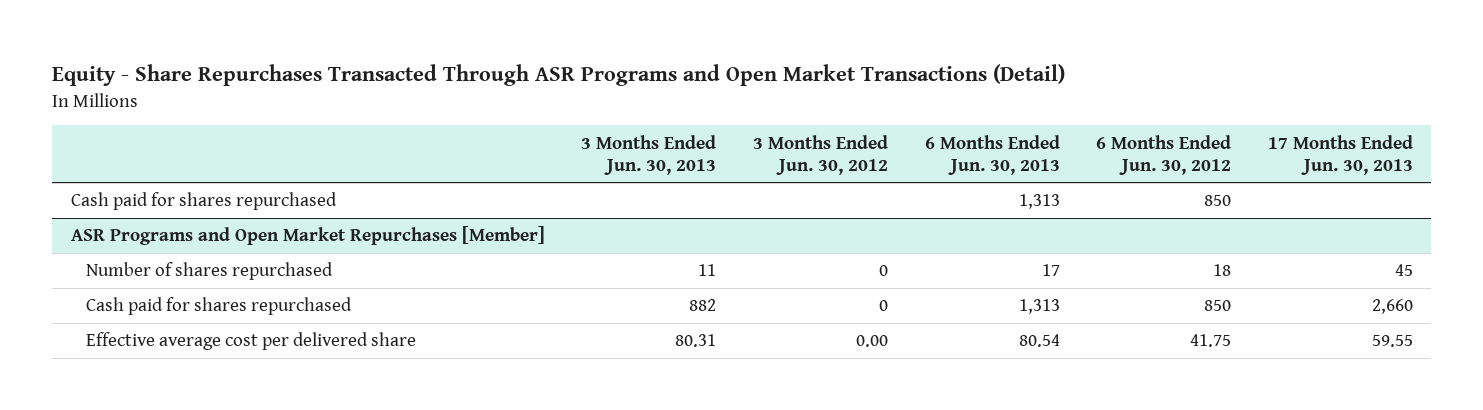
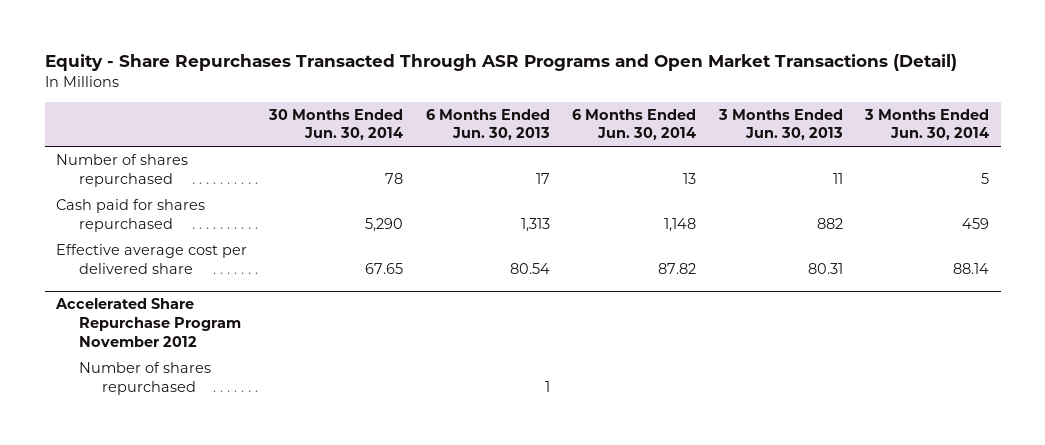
[752,134,888,175] 3 Months Ended Jun. 30, 2012 -> none
[1096,134,1232,175] 6 Months Ended Jun. 30, 2012 -> none
[1267,134,1413,175] 17 Months Ended Jun. 30, 2013 -> none
none -> [268,108,404,141] 30 Months Ended Jun. 30, 2014
none -> [572,108,697,141] 6 Months Ended Jun. 30, 2014
none -> [864,108,990,141] 3 Months Ended Jun. 30, 2014
[70,192,337,211] Cash paid for shares repurchased -> none
[70,226,545,246] ASR Programs and Open Market Repurchases [Member] -> none
none -> [54,298,242,348] Accelerated Share Repurchase Program November 2012
none -> [79,361,212,395] Number of shares repurchased

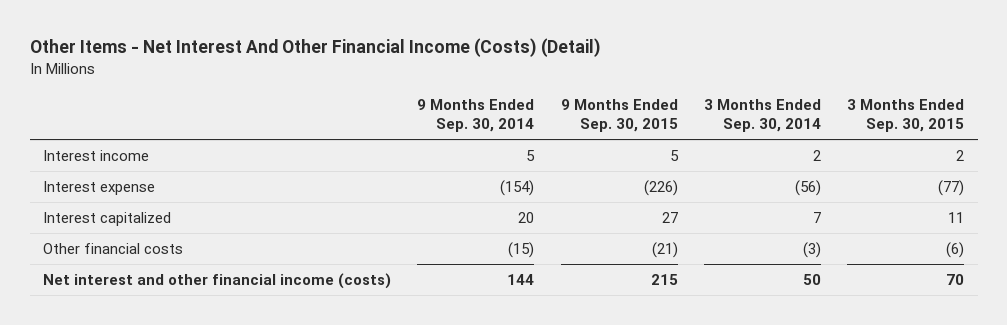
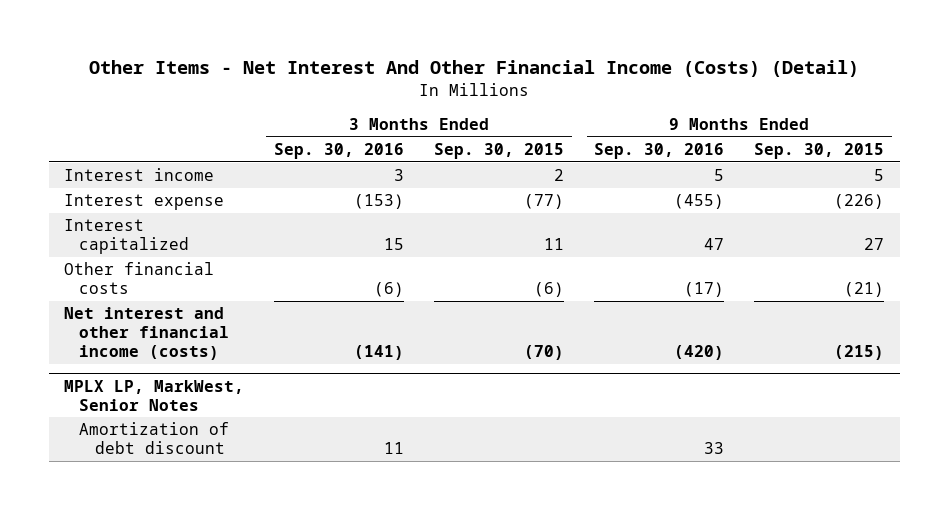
[417,98,535,133] 9 Months Ended Sep. 30, 2014 -> none
[704,98,822,133] 3 Months Ended Sep. 30, 2014 -> none
none -> [273,143,404,160] Sep. 30, 2016
none -> [594,143,725,160] Sep. 30, 2016
[650,273,678,285] 215 -> [834,344,885,360] (215)
[946,273,965,285] 70 -> [524,344,565,360] (70)
none -> [63,379,244,411] MPLX LP, MarkWest, Senior Notes
none -> [79,422,230,455] Amortization of debt discount

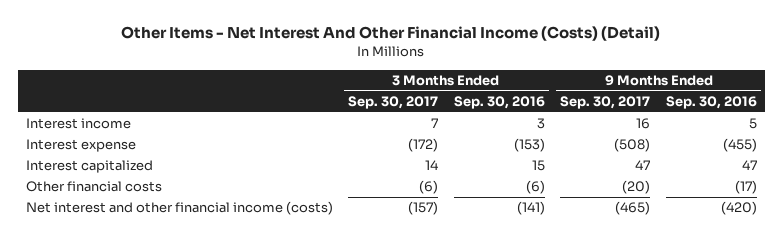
[434,143,565,160] Sep. 30, 2015 -> none
[754,143,885,160] Sep. 30, 2015 -> none
none -> [348,95,439,109] Sep. 30, 2017
none -> [560,95,651,109] Sep. 30, 2017
[63,379,244,411] MPLX LP, MarkWest, Senior Notes -> none
[79,422,230,455] Amortization of debt discount -> none

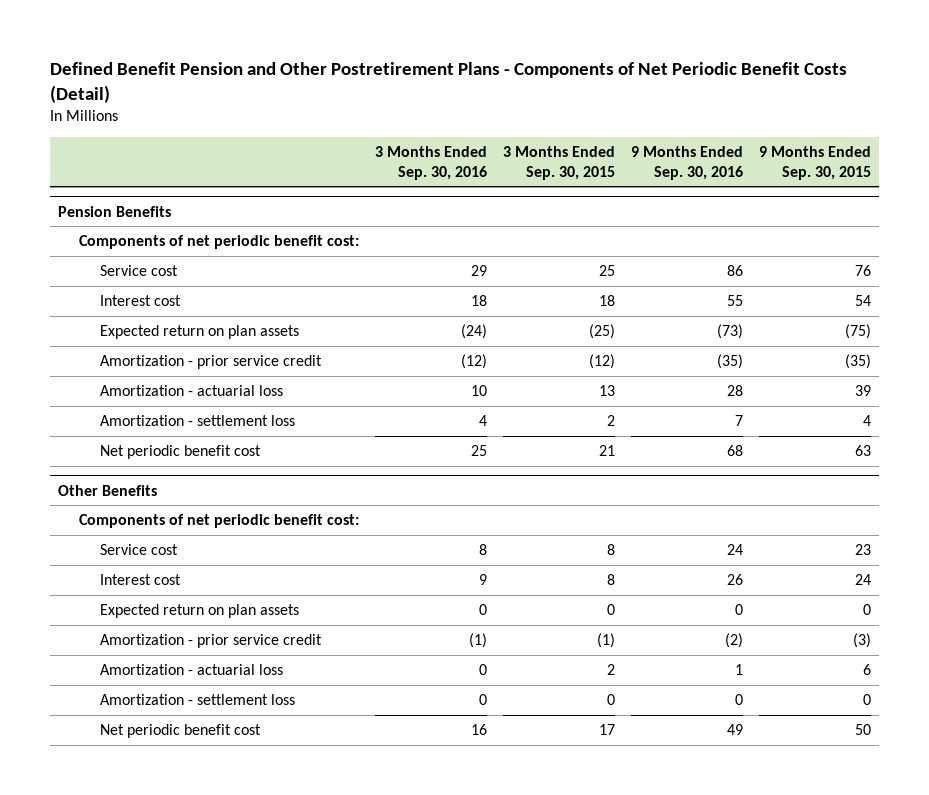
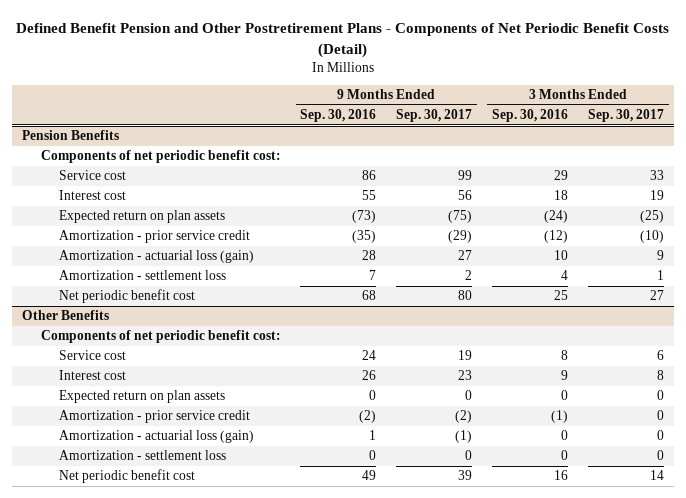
[502,146,615,180] 3 Months Ended Sep. 30, 2015 -> none
[758,146,871,180] 9 Months Ended Sep. 30, 2015 -> none
none -> [396,109,473,123] Sep. 30, 2017
none -> [588,109,665,123] Sep. 30, 2017
[99,384,283,396] Amortization - actuarial loss -> [58,250,254,264] Amortization - actuarial loss (gain)
[99,663,283,675] Amortization - actuarial loss -> [58,430,254,444] Amortization - actuarial loss (gain)

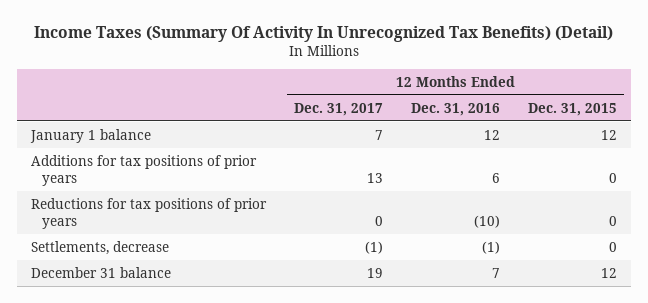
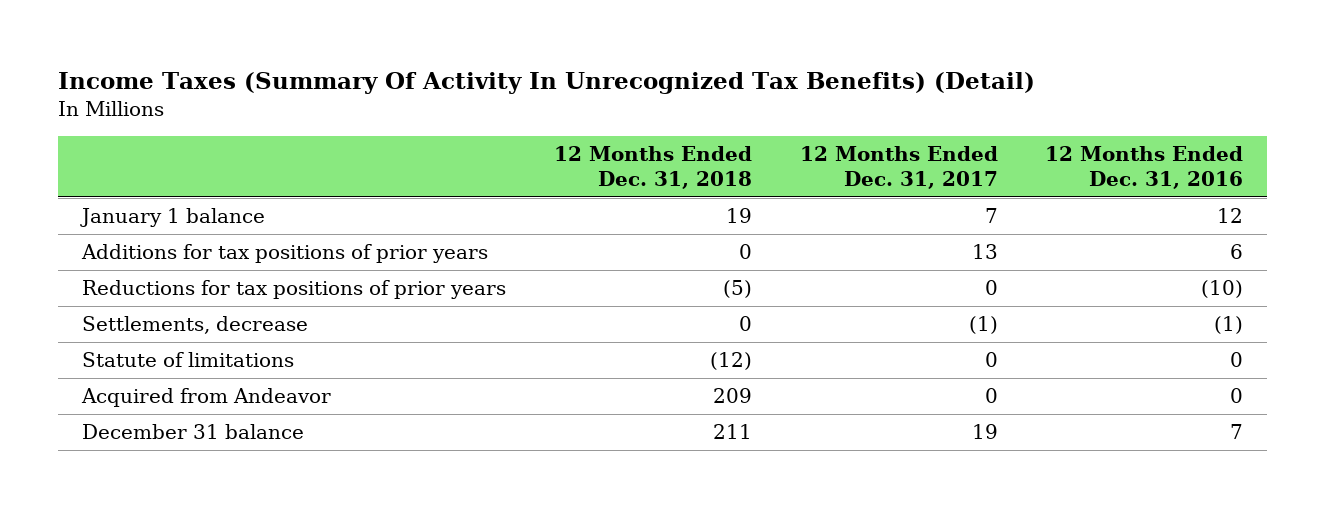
[528,102,618,116] Dec. 31, 2015 -> none
none -> [553,145,752,190] 12 Months Ended Dec. 31, 2018
none -> [82,352,295,368] Statute of limitations
none -> [81,388,332,408] Acquired from Andeavor

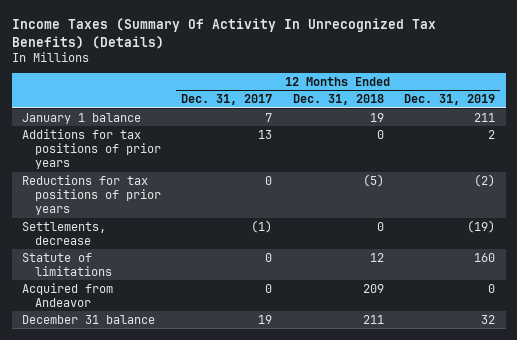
[58,72,1036,95] Income Taxes (Summary Of Activity In Unrecognized Tax Benefits) (Detail) -> [11,18,436,49] Income Taxes (Summary Of Activity In Unrecognized Tax Benefits) (Details)
[1045,145,1244,190] 12 Months Ended Dec. 31, 2016 -> none
none -> [404,94,496,106] Dec. 31, 2019
[709,352,752,371] (12) -> [369,252,384,262] 12

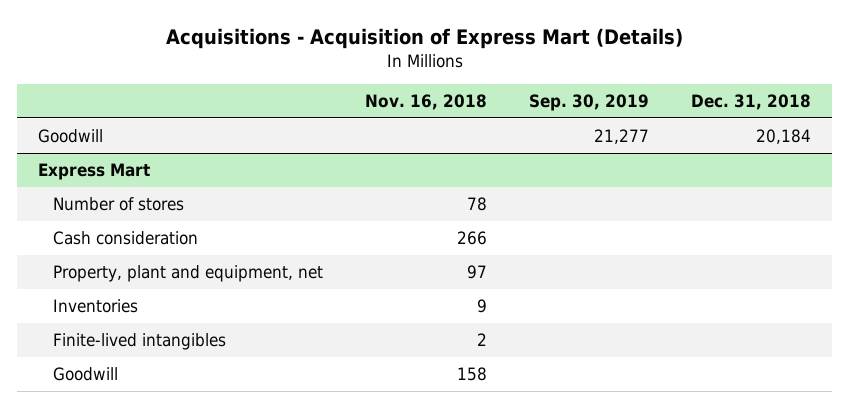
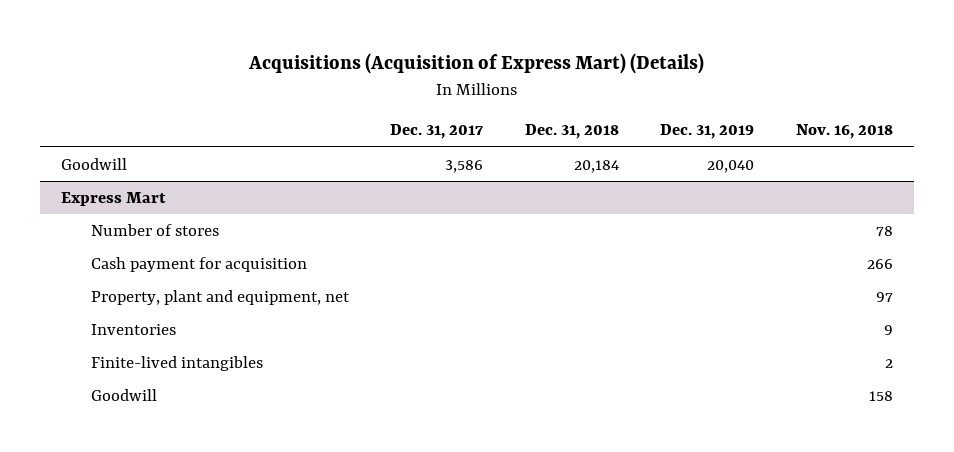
[165,27,683,49] Acquisitions - Acquisition of Express Mart (Details) -> [247,53,704,75] Acquisitions (Acquisition of Express Mart) (Details)
[528,93,649,111] Sep. 30, 2019 -> none
none -> [390,124,484,140] Dec. 31, 2017
none -> [660,124,755,140] Dec. 31, 2019
[52,231,198,246] Cash consideration -> [90,256,307,272] Cash payment for acquisition

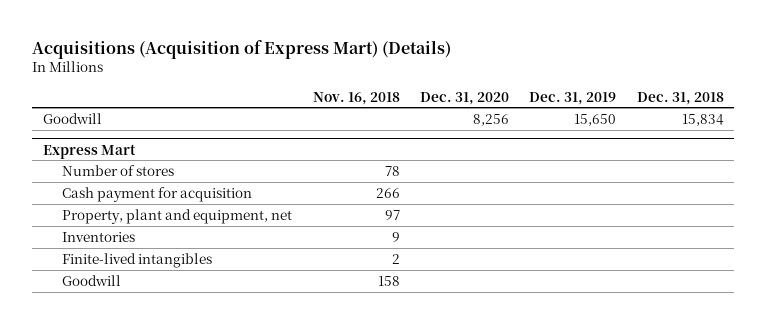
[390,124,484,140] Dec. 31, 2017 -> none
none -> [419,91,509,105] Dec. 31, 2020
[573,159,619,173] 20,184 -> [681,113,724,126] 15,834
[707,159,755,173] 20,040 -> [574,113,617,126] 15,650

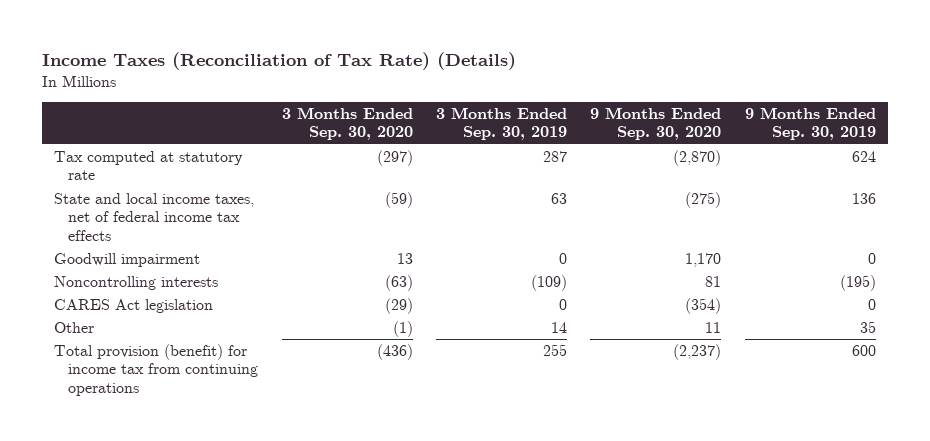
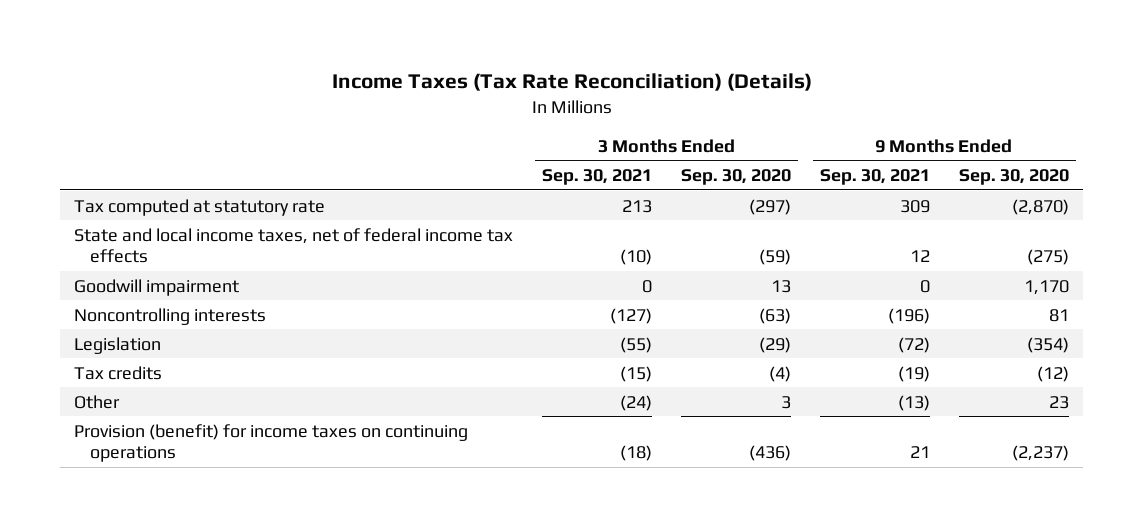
[41,51,516,70] Income Taxes (Reconciliation of Tax Rate) (Details) -> [331,73,812,92] Income Taxes (Tax Rate Reconciliation) (Details)
[435,106,567,141] 3 Months Ended Sep. 30, 2019 -> none
[744,106,876,141] 9 Months Ended Sep. 30, 2019 -> none
none -> [542,169,653,186] Sep. 30, 2021
none -> [819,169,930,186] Sep. 30, 2021
[53,299,213,314] CARES Act legislation -> [74,336,162,354] Legislation
none -> [74,365,163,380] Tax credits
[392,321,413,338] (1) -> [781,395,792,409] 3
[705,322,722,334] 11 -> [1048,395,1069,409] 23
[53,344,259,396] Total provision (benefit) for income tax from continuing operations -> [74,423,469,463] Provision (benefit) for income taxes on continuing operations

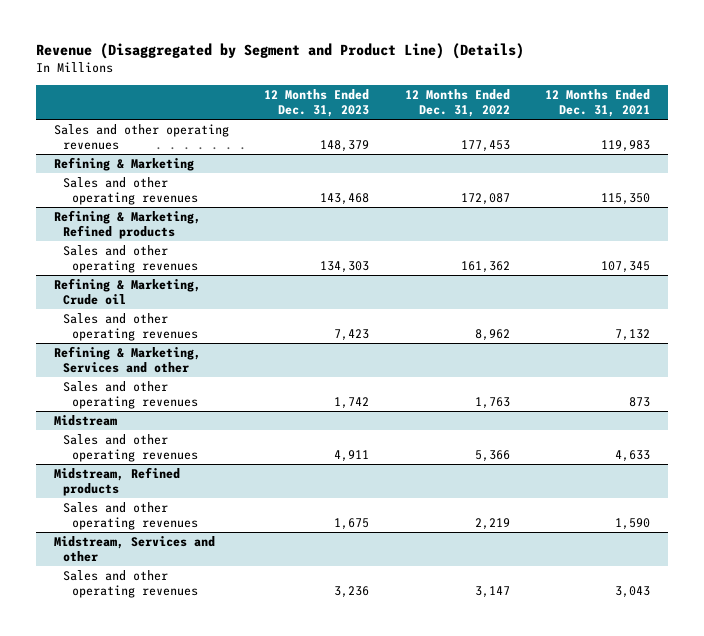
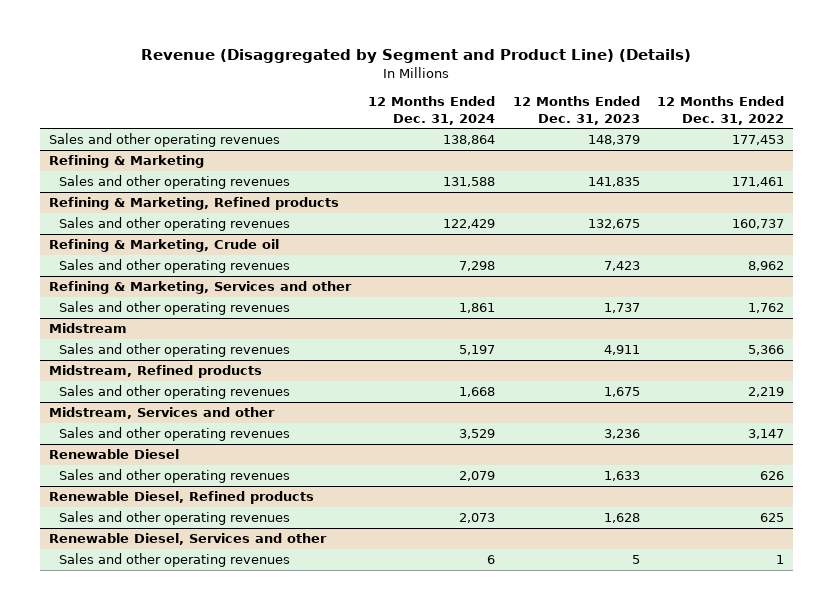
[545,88,651,118] 12 Months Ended Dec. 31, 2021 -> none
none -> [368,96,496,125] 12 Months Ended Dec. 31, 2024
[320,193,370,206] 143,468 -> [587,177,640,188] 141,835
[460,193,510,206] 172,087 -> [732,177,785,188] 171,461
[320,261,370,274] 134,303 -> [587,219,640,230] 132,675
[460,261,510,274] 161,362 -> [732,219,785,230] 160,737
[334,397,370,410] 1,742 -> [603,303,640,314] 1,737
[474,397,510,410] 1,763 -> [748,303,785,314] 1,762
none -> [48,449,179,460] Renewable Diesel
none -> [59,469,291,484] Sales and other operating revenues
none -> [48,491,314,505] Renewable Diesel, Refined products
none -> [59,511,291,526] Sales and other operating revenues
none -> [48,533,327,546] Renewable Diesel, Services and other
none -> [59,553,291,568] Sales and other operating revenues

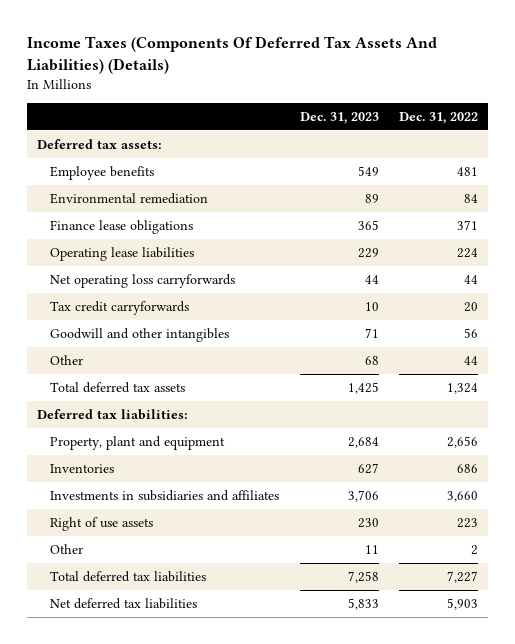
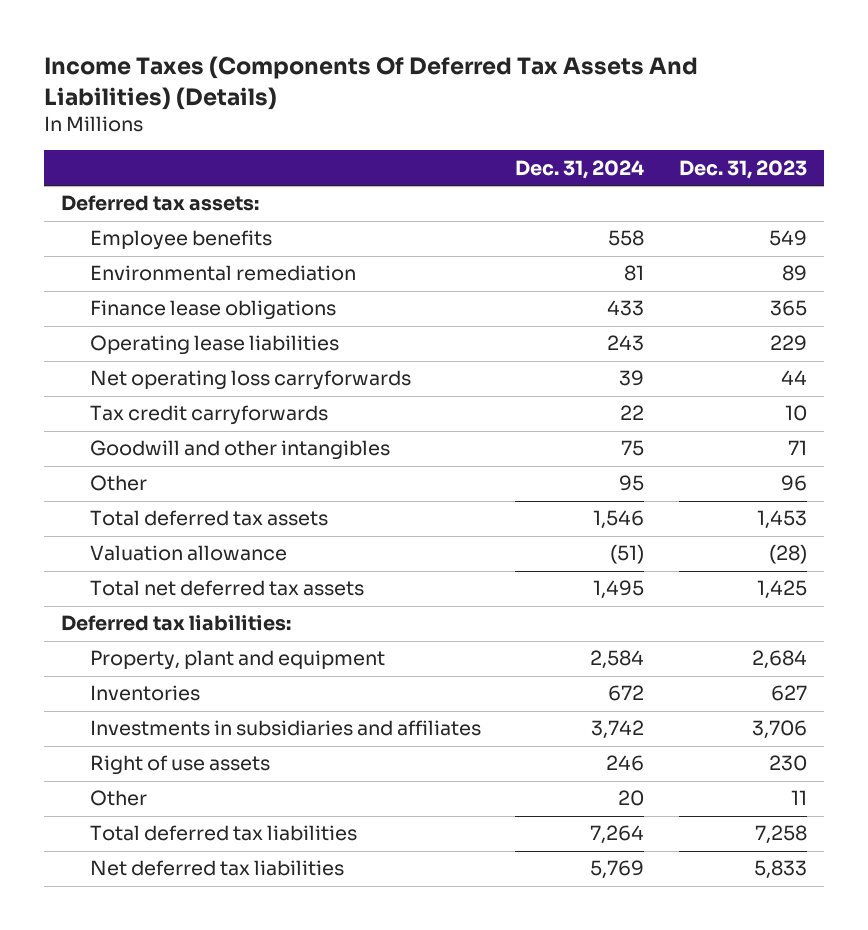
[399,111,479,124] Dec. 31, 2022 -> none
none -> [515,159,645,179] Dec. 31, 2024
[364,355,379,365] 68 -> [780,475,807,492] 96
[347,381,379,394] 1,425 -> [756,510,807,530] 1,453
none -> [90,545,288,562] Valuation allowance
none -> [90,580,365,597] Total net deferred tax assets

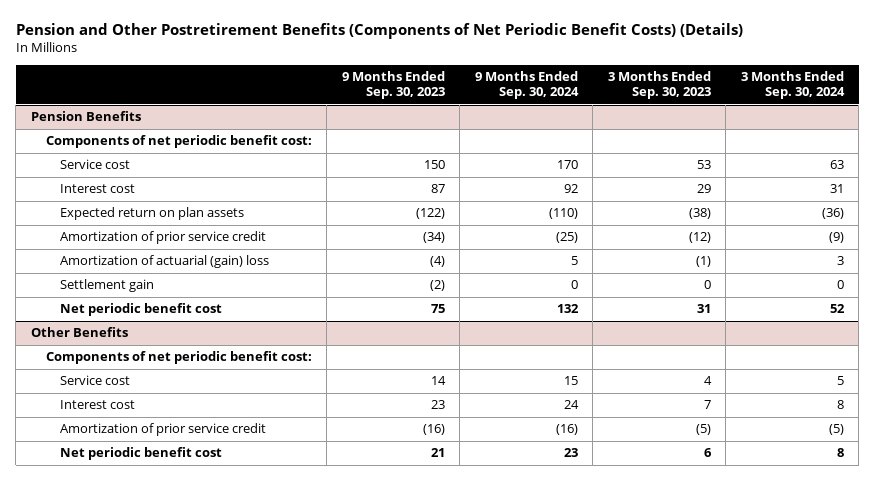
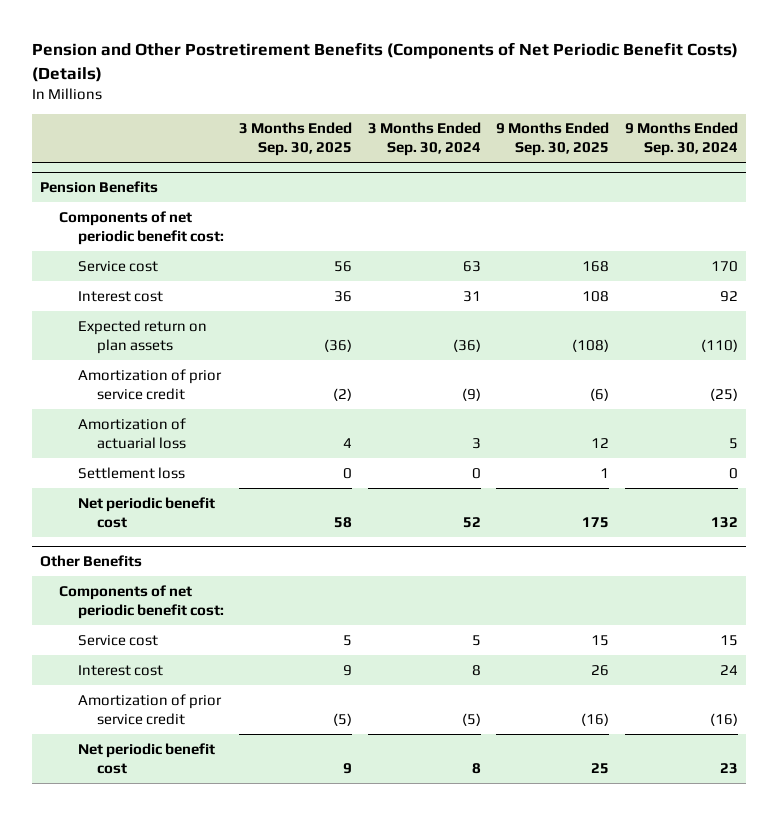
[341,71,445,100] 9 Months Ended Sep. 30, 2023 -> none
[607,71,711,100] 3 Months Ended Sep. 30, 2023 -> none
none -> [239,122,353,157] 3 Months Ended Sep. 30, 2025
none -> [496,122,610,157] 9 Months Ended Sep. 30, 2025
[60,255,270,269] Amortization of actuarial (gain) loss -> [77,417,186,449] Amortization of actuarial loss
[60,279,155,293] Settlement gain -> [77,466,185,479] Settlement loss

